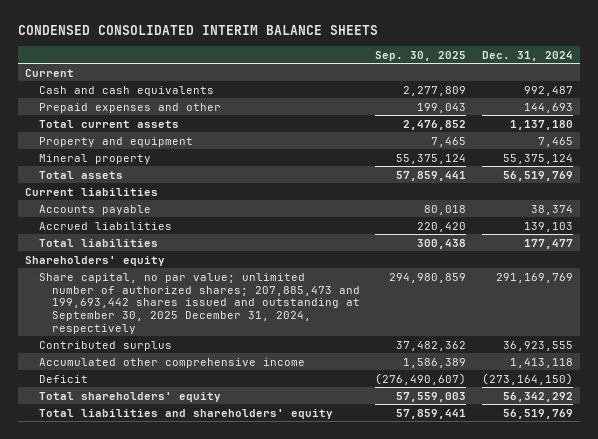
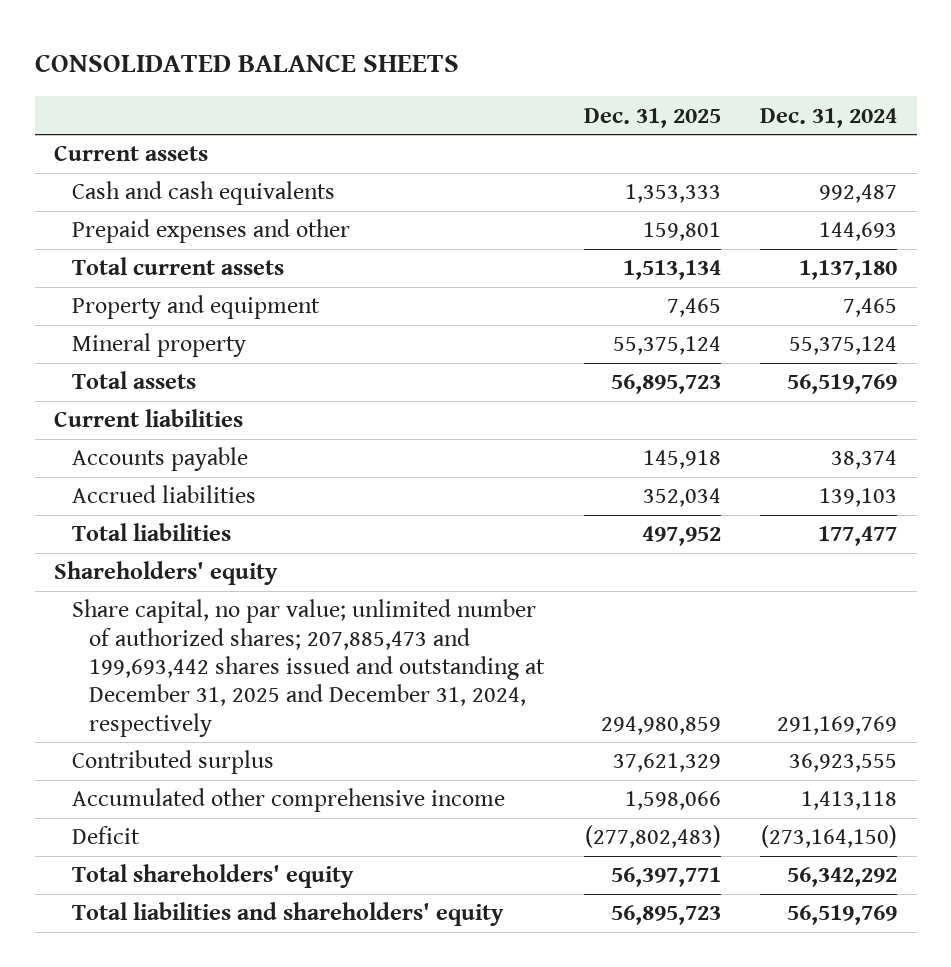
[17,24,378,35] CONDENSED CONSOLIDATED INTERIM BALANCE SHEETS -> [34,54,459,73] CONSOLIDATED BALANCE SHEETS
[375,50,467,61] Sep. 30, 2025 -> none
none -> [583,107,721,128] Dec. 31, 2025
[25,68,75,77] Current -> [54,146,209,162] Current assets
[38,272,361,334] Share capital, no par value; unlimited number of authorized shares; 207,885,473 and 199,693,442 shares issued and outstanding at September 30, 2025 December 31, 2024, respectively -> [71,599,546,737] Share capital, no par value; unlimited number of authorized shares; 207,885,473 and 199,693,442 shares issued and outstanding at December 31, 2025 and December 31, 2024, respectively

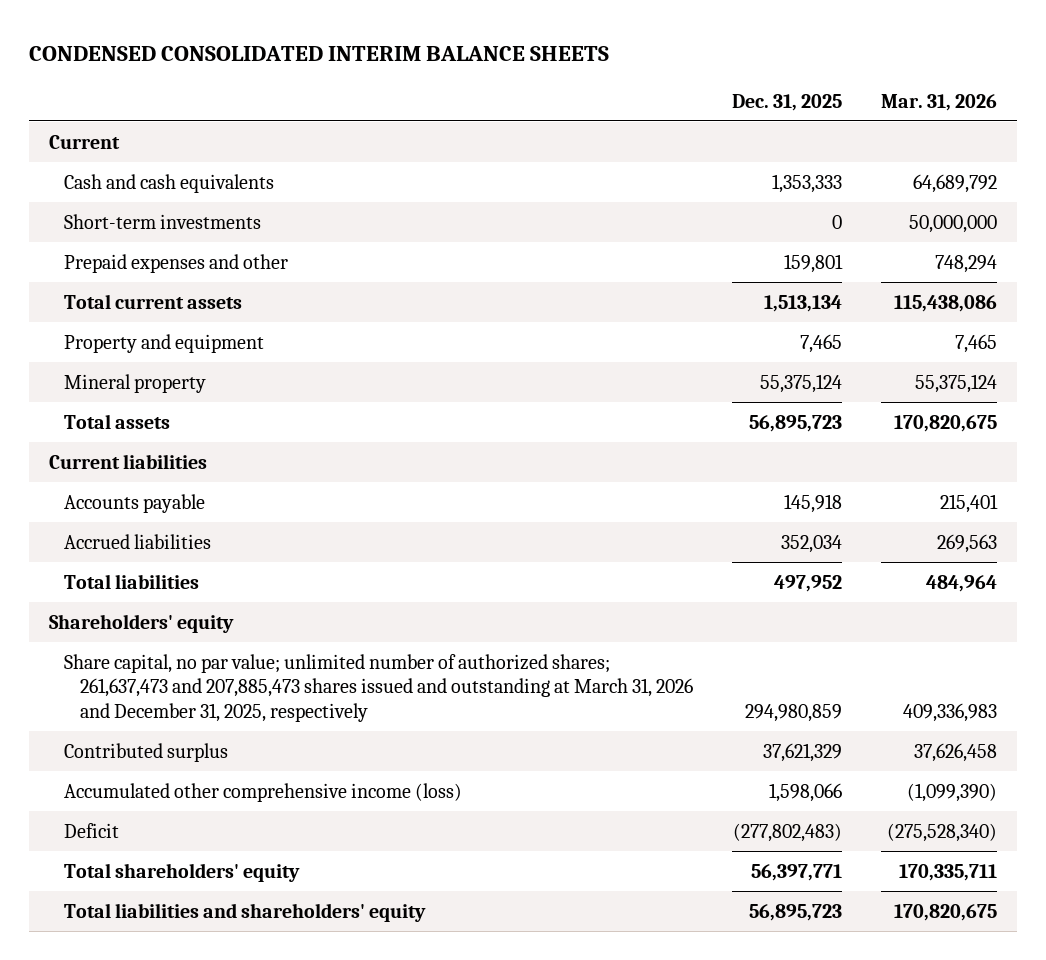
[34,54,459,73] CONSOLIDATED BALANCE SHEETS -> [29,45,610,61] CONDENSED CONSOLIDATED INTERIM BALANCE SHEETS
[759,107,897,128] Dec. 31, 2024 -> none
none -> [881,93,998,111] Mar. 31, 2026
[54,146,209,162] Current assets -> [48,134,120,149] Current
none -> [64,213,262,229] Short-term investments
[71,599,546,737] Share capital, no par value; unlimited number of authorized shares; 207,885,473 and 199,693,442 shares issued and outstanding at December 31, 2025 and December 31, 2024, respectively -> [64,653,693,722] Share capital, no par value; unlimited number of authorized shares; 261,637,473 and 207,885,473 shares issued and outstanding at March 31, 2026 and December 31, 2025, respectively
[71,788,505,813] Accumulated other comprehensive income -> [64,782,463,802] Accumulated other comprehensive income (loss)

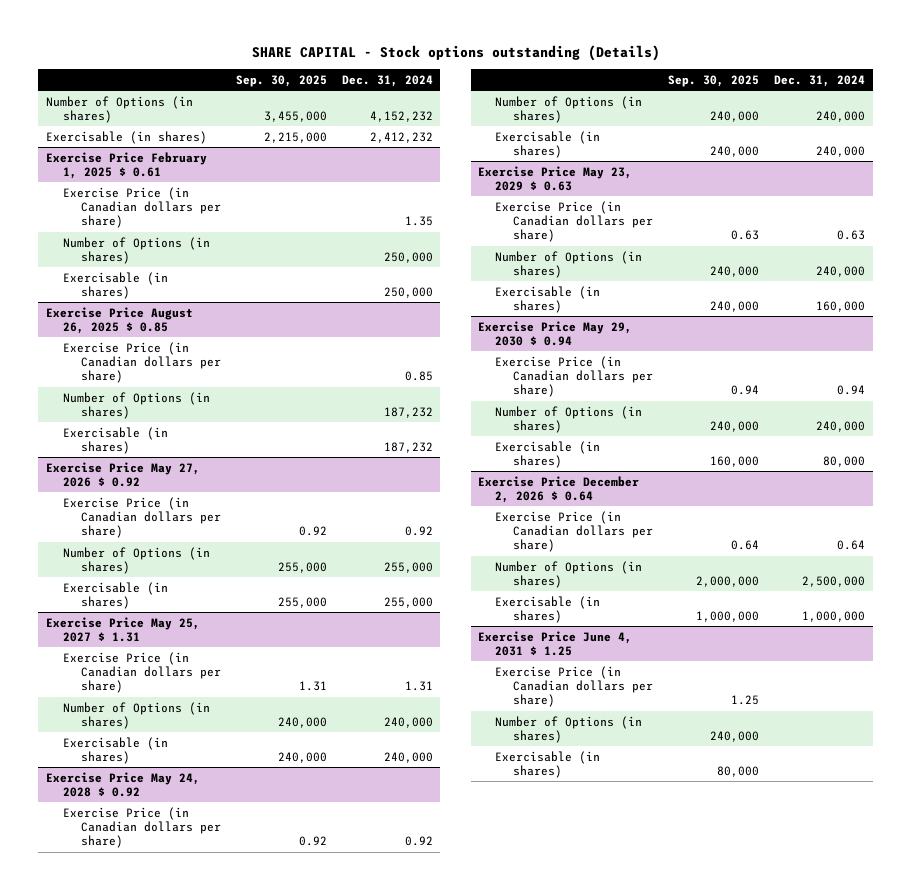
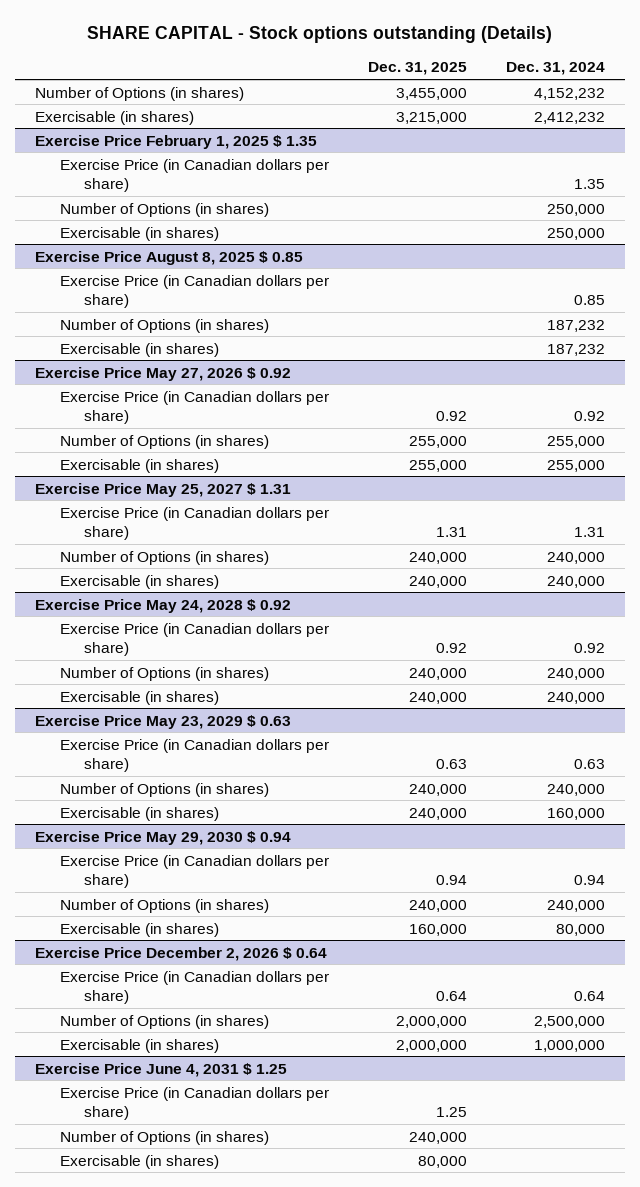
[235,75,327,88] Sep. 30, 2025 -> none
none -> [367,62,467,76] Dec. 31, 2025
[46,151,208,180] Exercise Price February 1, 2025 $ 0.61 -> [35,134,318,149] Exercise Price February 1, 2025 $ 1.35
[46,306,194,335] Exercise Price August 26, 2025 $ 0.85 -> [35,250,304,265] Exercise Price August 8, 2025 $ 0.85

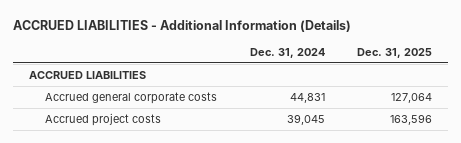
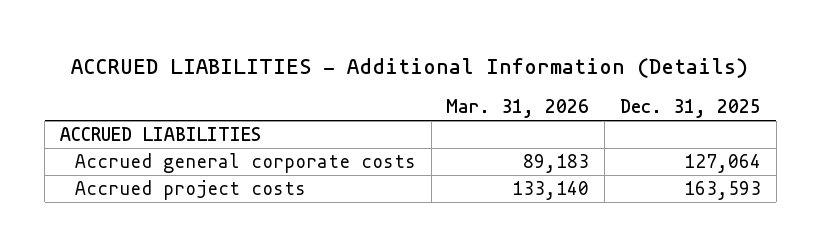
[249,47,325,58] Dec. 31, 2024 -> none
none -> [446,99,590,119] Mar. 31, 2026
[389,113,432,125] 163,596 -> [683,181,761,201] 163,593

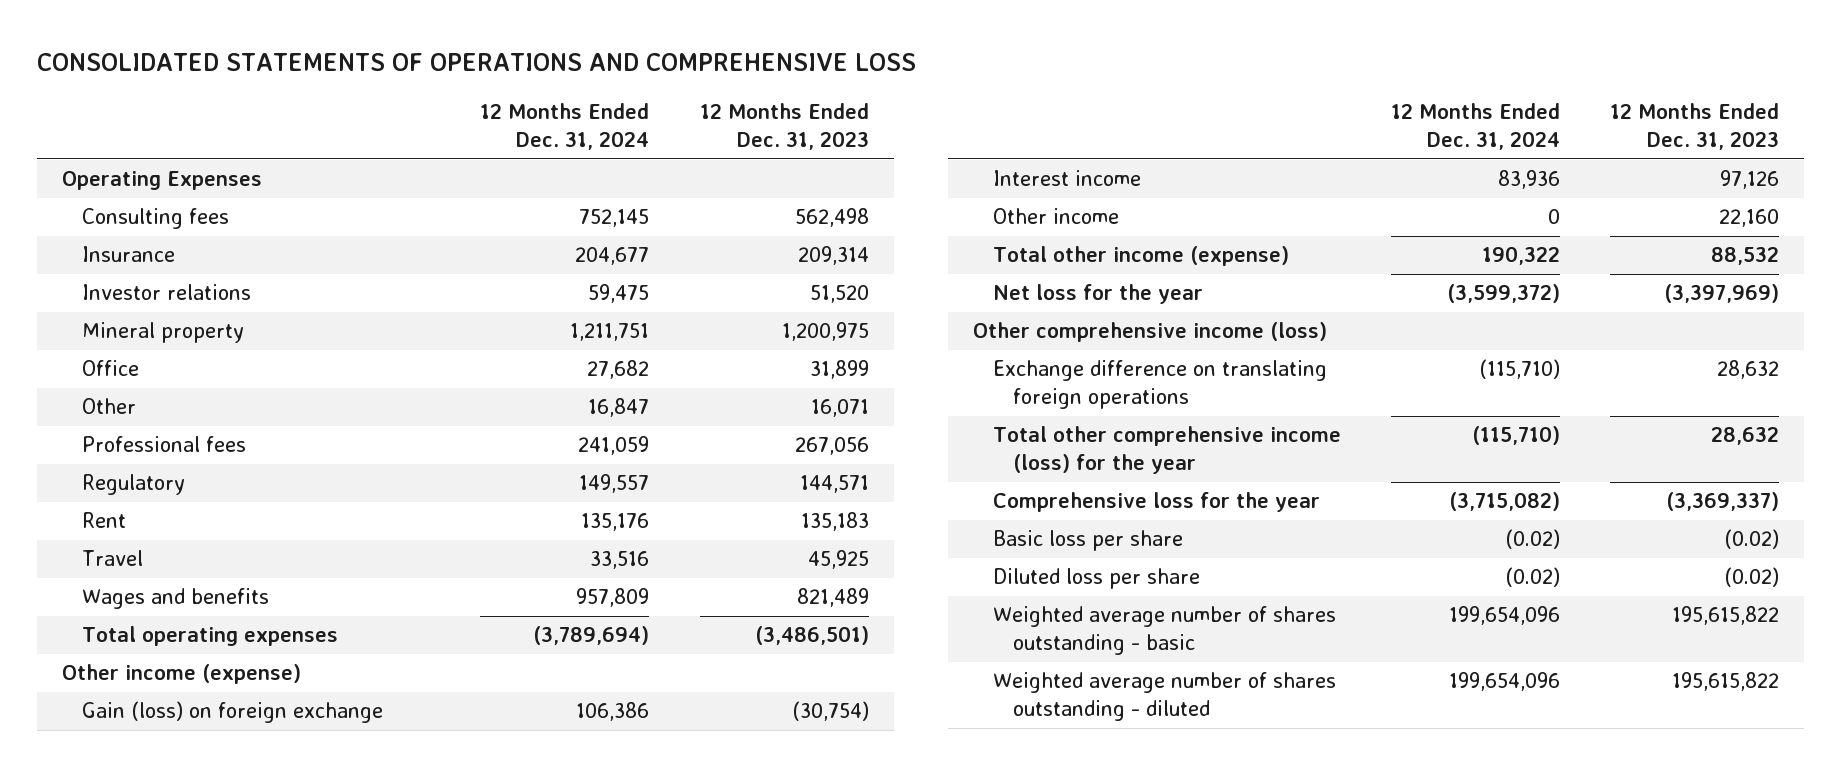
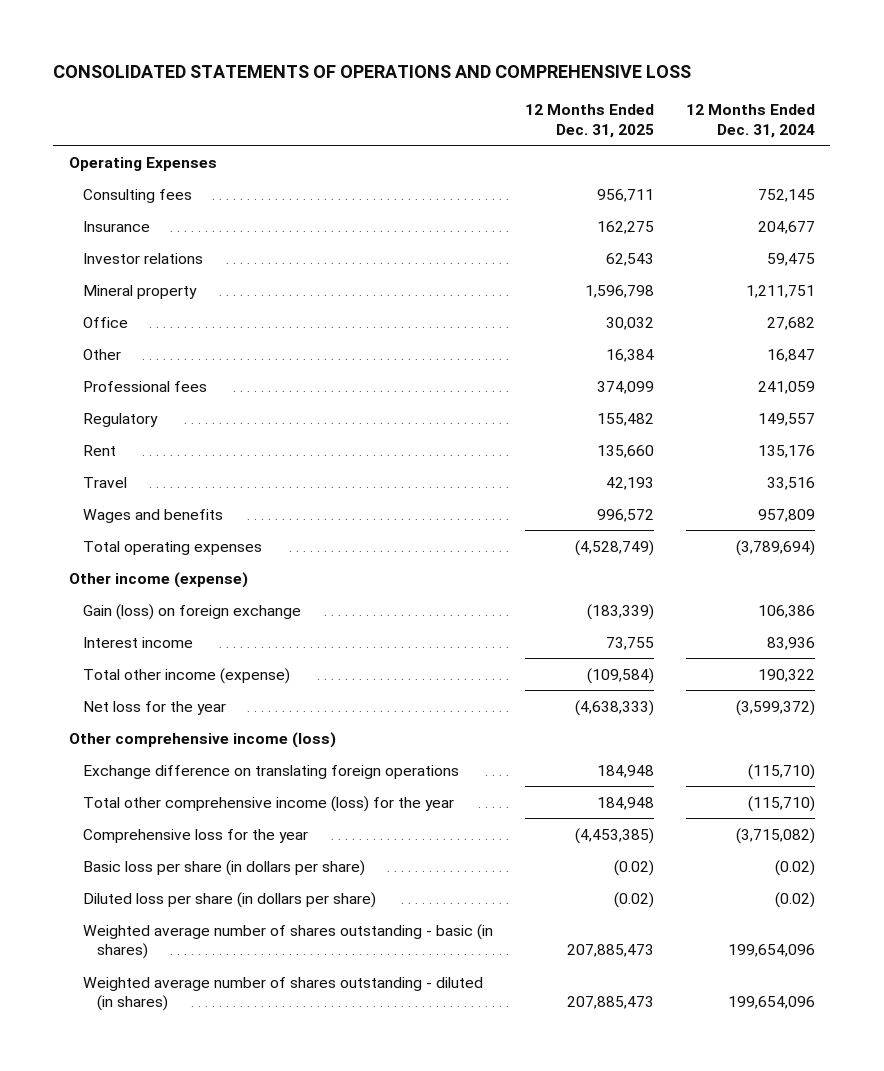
[699,103,869,151] 12 Months Ended Dec. 31, 2023 -> none
none -> [524,103,654,138] 12 Months Ended Dec. 31, 2025
[992,208,1119,225] Other income -> none
[992,530,1183,552] Basic loss per share -> [82,859,365,876] Basic loss per share (in dollars per share)
[992,568,1200,590] Diluted loss per share -> [82,891,376,908] Diluted loss per share (in dollars per share)
[992,606,1336,656] Weighted average number of shares outstanding - basic -> [82,923,493,960] Weighted average number of shares outstanding - basic (in shares)
[992,672,1336,722] Weighted average number of shares outstanding - diluted -> [82,976,483,1012] Weighted average number of shares outstanding - diluted (in shares)

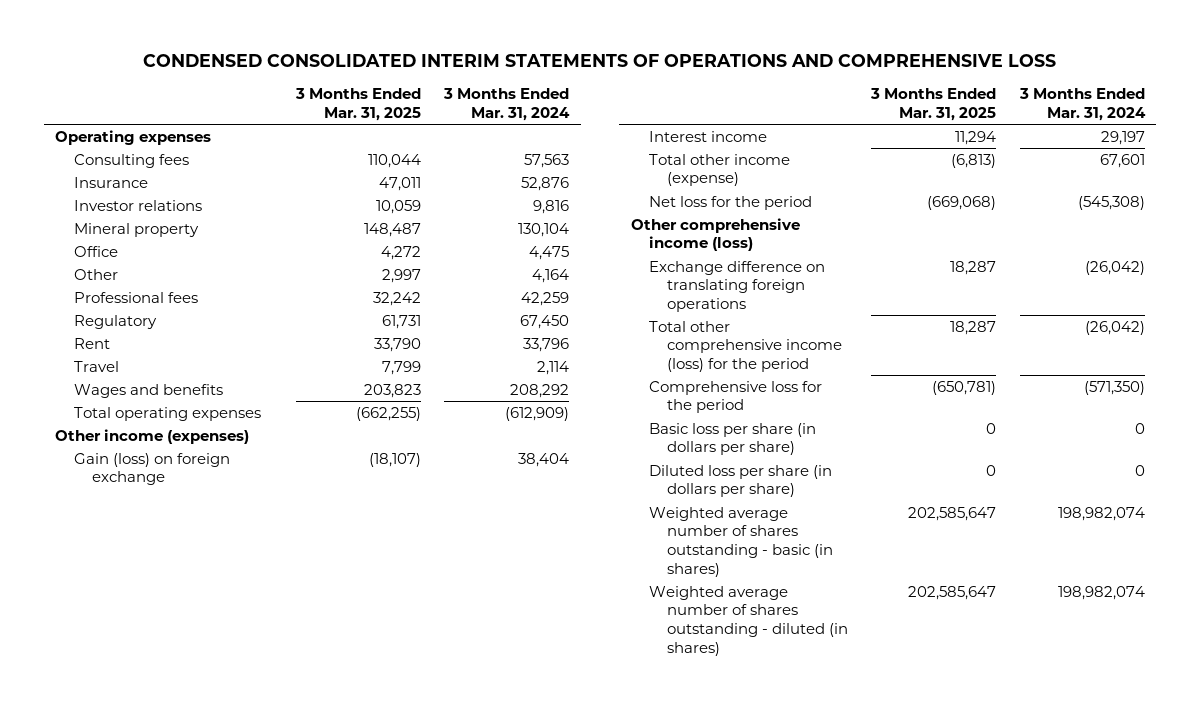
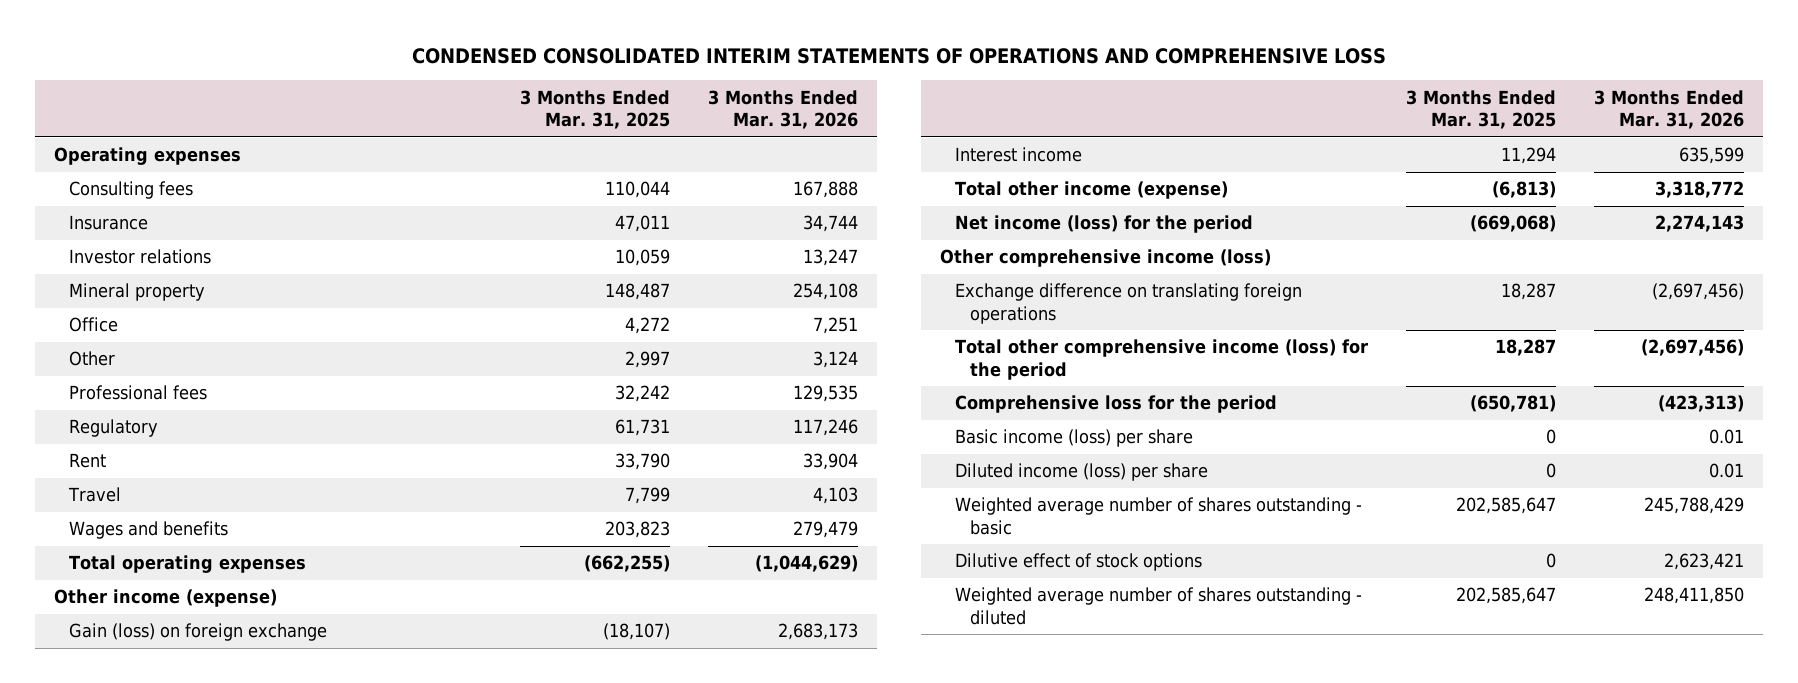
[443,88,571,121] 3 Months Ended Mar. 31, 2024 -> none
none -> [708,89,859,130] 3 Months Ended Mar. 31, 2026
[55,428,250,444] Other income (expenses) -> [54,589,278,608] Other income (expense)
[648,195,812,210] Net loss for the period -> [954,215,1253,234] Net income (loss) for the period
[648,422,816,456] Basic loss per share (in dollars per share) -> [954,429,1193,448] Basic income (loss) per share
[648,464,832,498] Diluted loss per share (in dollars per share) -> [954,463,1208,482] Diluted income (loss) per share
[648,506,833,577] Weighted average number of shares outstanding - basic (in shares) -> [954,497,1362,535] Weighted average number of shares outstanding - basic
none -> [954,553,1202,572] Dilutive effect of stock options
[648,585,848,656] Weighted average number of shares outstanding - diluted (in shares) -> [954,587,1362,625] Weighted average number of shares outstanding - diluted

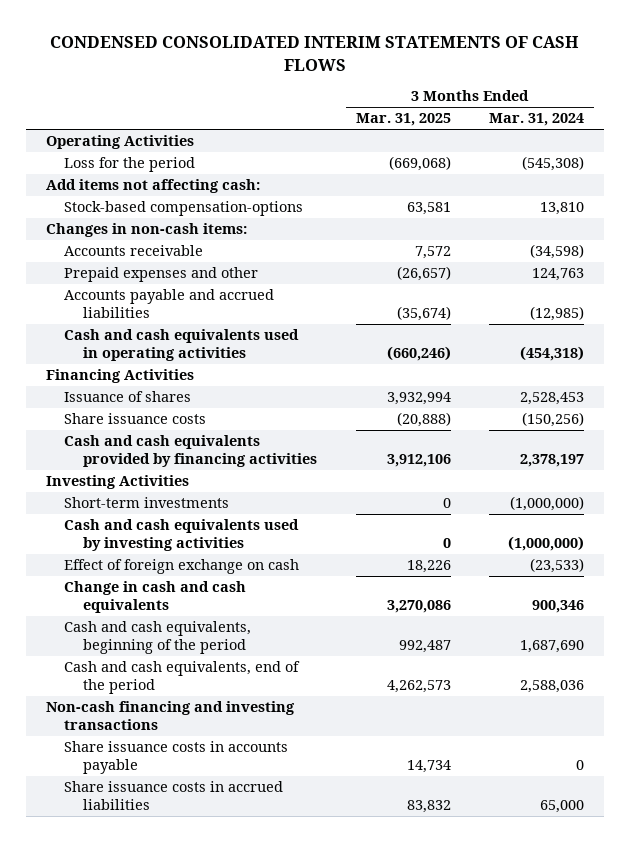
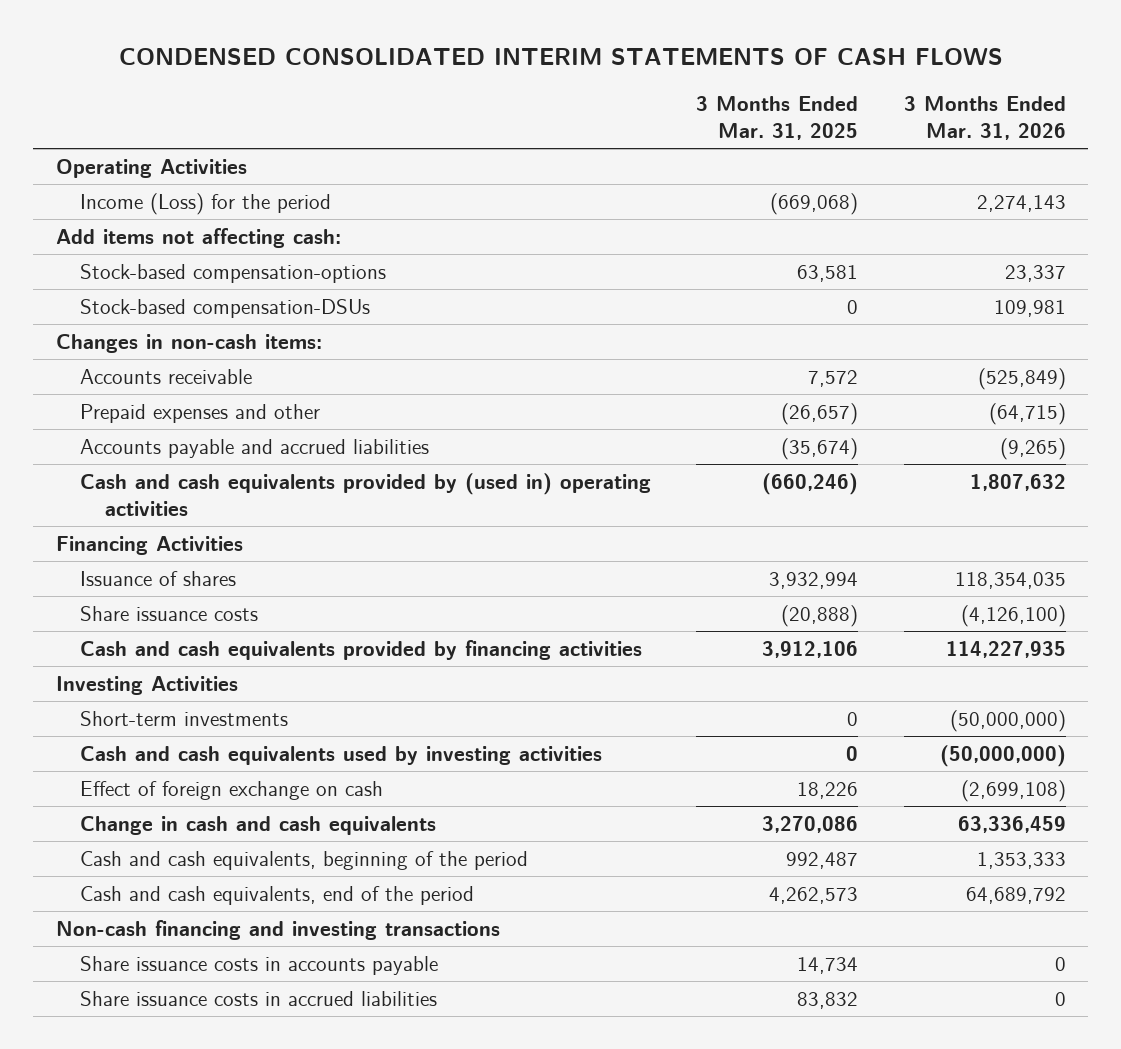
[489,113,585,127] Mar. 31, 2024 -> none
none -> [903,96,1066,141] 3 Months Ended Mar. 31, 2026
[64,157,196,173] Loss for the period -> [80,192,332,215] Income (Loss) for the period
none -> [80,298,371,318] Stock-based compensation-DSUs
[64,329,300,361] Cash and cash equivalents used in operating activities -> [80,472,652,516] Cash and cash equivalents provided by (used in) operating activities

